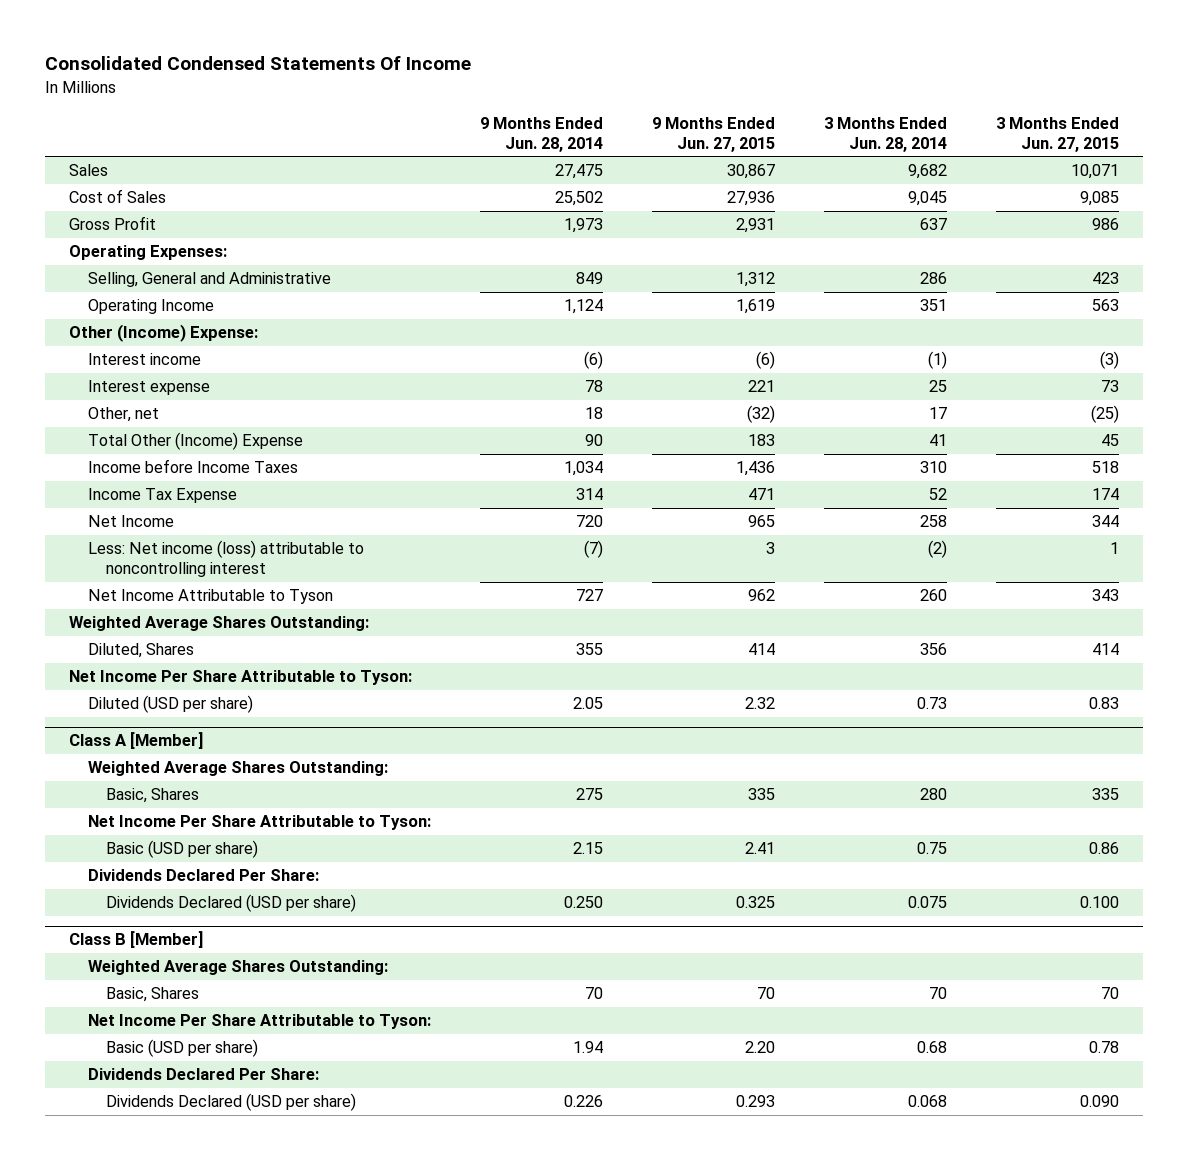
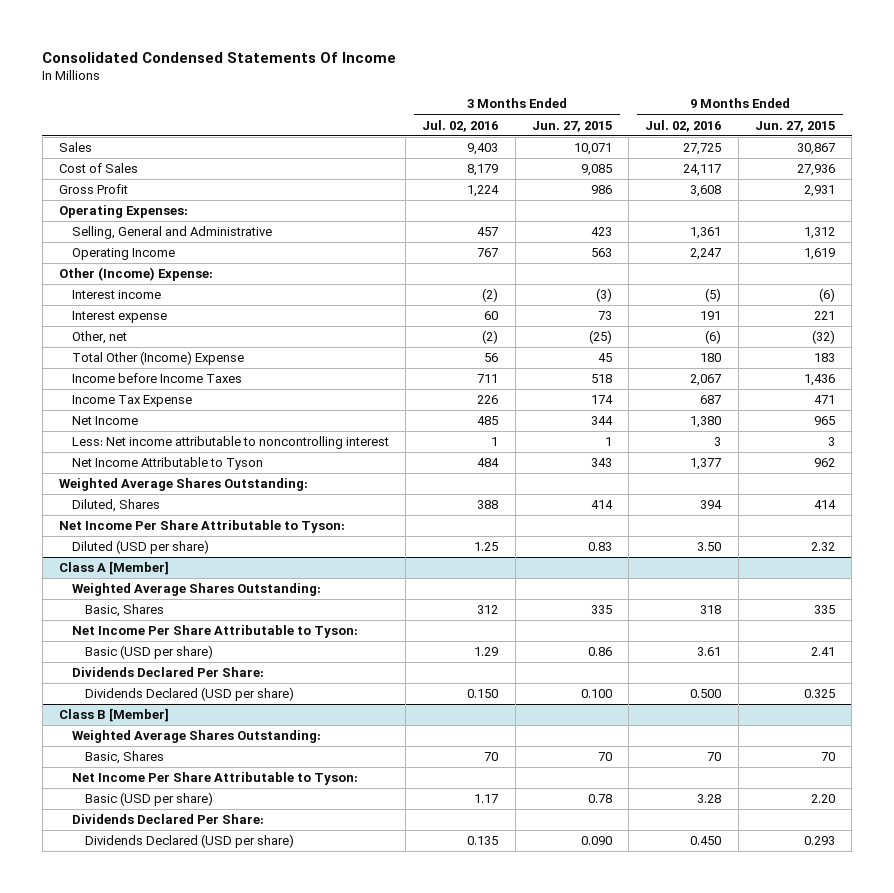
[479,116,603,152] 9 Months Ended Jun. 28, 2014 -> none
[823,116,947,152] 3 Months Ended Jun. 28, 2014 -> none
none -> [422,119,499,132] Jul. 02, 2016
none -> [645,119,722,132] Jul. 02, 2016
[87,540,364,578] Less: Net income (loss) attributable to noncontrolling interest -> [71,436,389,450] Less: Net income attributable to noncontrolling interest

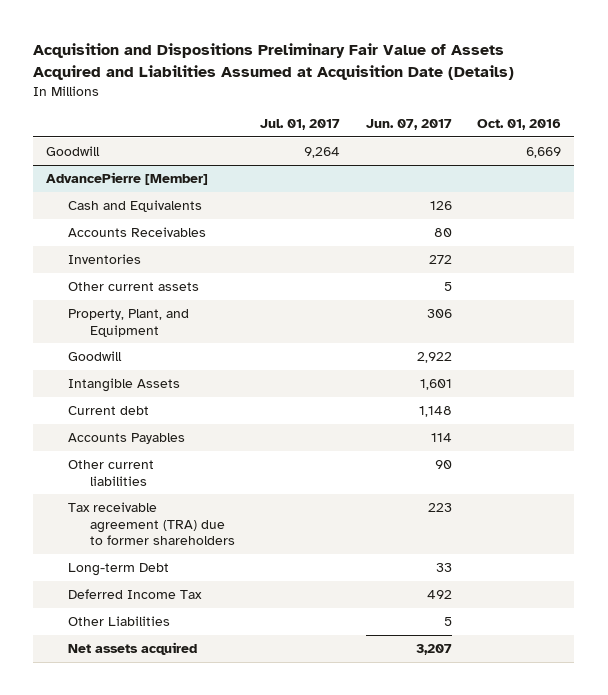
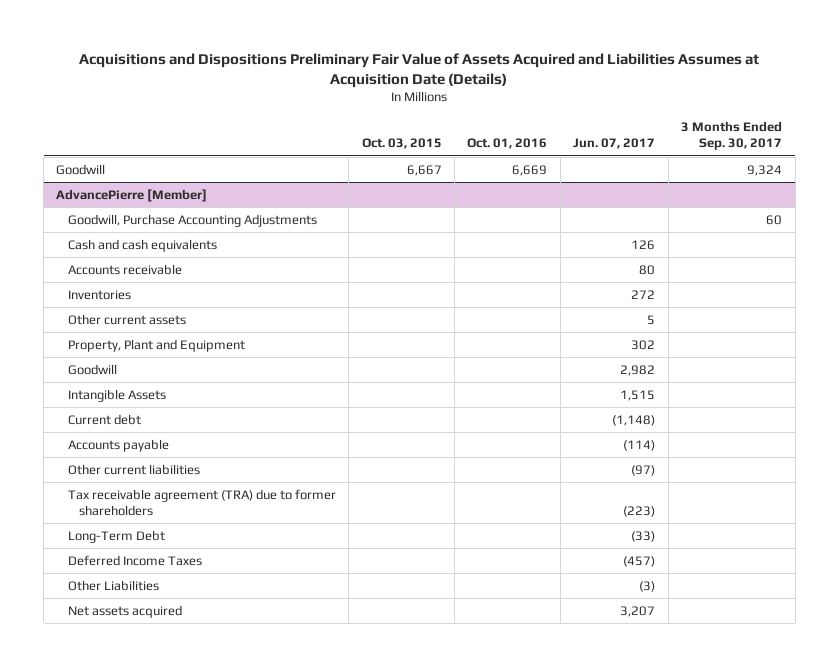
[33,43,515,80] Acquisition and Dispositions Preliminary Fair Value of Assets Acquired and Liabilities Assumed at Acquisition Date (Details) -> [79,52,760,88] Acquisitions and Dispositions Preliminary Fair Value of Assets Acquired and Liabilities Assumes at Acquisition Date (Details)
[260,119,341,131] Jul. 01, 2017 -> none
none -> [361,138,442,150] Oct. 03, 2015
none -> [681,121,783,151] 3 Months Ended Sep. 30, 2017
none -> [67,213,317,227] Goodwill, Purchase Accounting Adjustments
[68,200,203,213] Cash and Equivalents -> [67,238,217,252] Cash and cash equivalents
[68,227,207,238] Accounts Receivables -> [67,263,182,275] Accounts receivable
[68,309,190,337] Property, Plant, and Equipment -> [67,338,245,352] Property, Plant and Equipment
[426,309,452,319] 306 -> [631,339,656,350] 302
[416,352,452,364] 2,922 -> [620,364,656,376] 2,982
[419,379,452,391] 1,601 -> [620,389,656,401] 1,515
[418,406,452,418] 1,148 -> [612,414,656,426] (1,148)
[68,433,186,445] Accounts Payables -> [67,438,169,452] Accounts payable
[430,433,452,443] 114 -> [623,439,656,451] (114)
[434,460,452,470] 90 -> [631,464,656,476] (97)
[427,503,452,513] 223 -> [623,506,656,518] (223)
[68,563,170,577] Long-term Debt -> [67,529,165,543] Long-Term Debt
[435,563,452,573] 33 -> [631,530,656,542] (33)
[68,589,203,600] Deferred Income Tax -> [67,554,202,566] Deferred Income Taxes
[426,590,452,600] 492 -> [623,555,656,567] (457)
[443,617,452,627] 5 -> [639,580,656,592] (3)

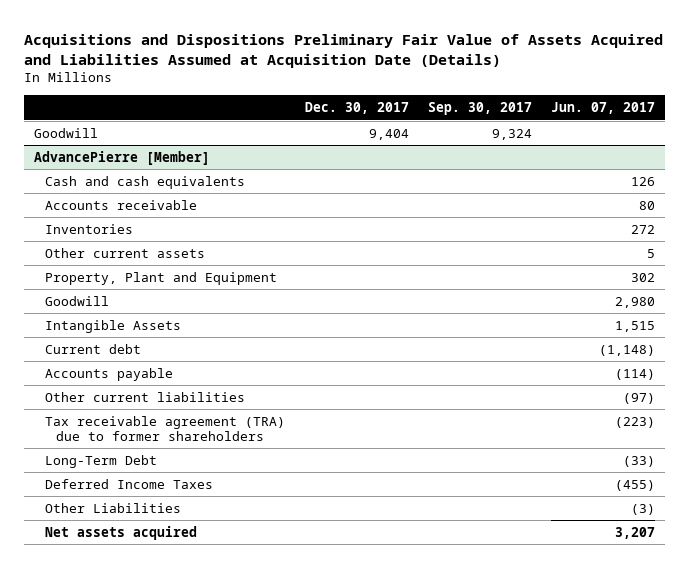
[79,52,760,88] Acquisitions and Dispositions Preliminary Fair Value of Assets Acquired and Liabilities Assumes at Acquisition Date (Details) -> [24,33,664,68] Acquisitions and Dispositions Preliminary Fair Value of Assets Acquired and Liabilities Assumed at Acquisition Date (Details)
[361,138,442,150] Oct. 03, 2015 -> none
[467,138,548,150] Oct. 01, 2016 -> none
[681,121,783,151] 3 Months Ended Sep. 30, 2017 -> none
none -> [304,102,409,115] Dec. 30, 2017
none -> [428,102,533,116] Sep. 30, 2017
[67,213,317,227] Goodwill, Purchase Accounting Adjustments -> none
[620,364,656,376] 2,982 -> [615,296,656,308] 2,980
[623,555,656,567] (457) -> [615,479,656,491] (455)

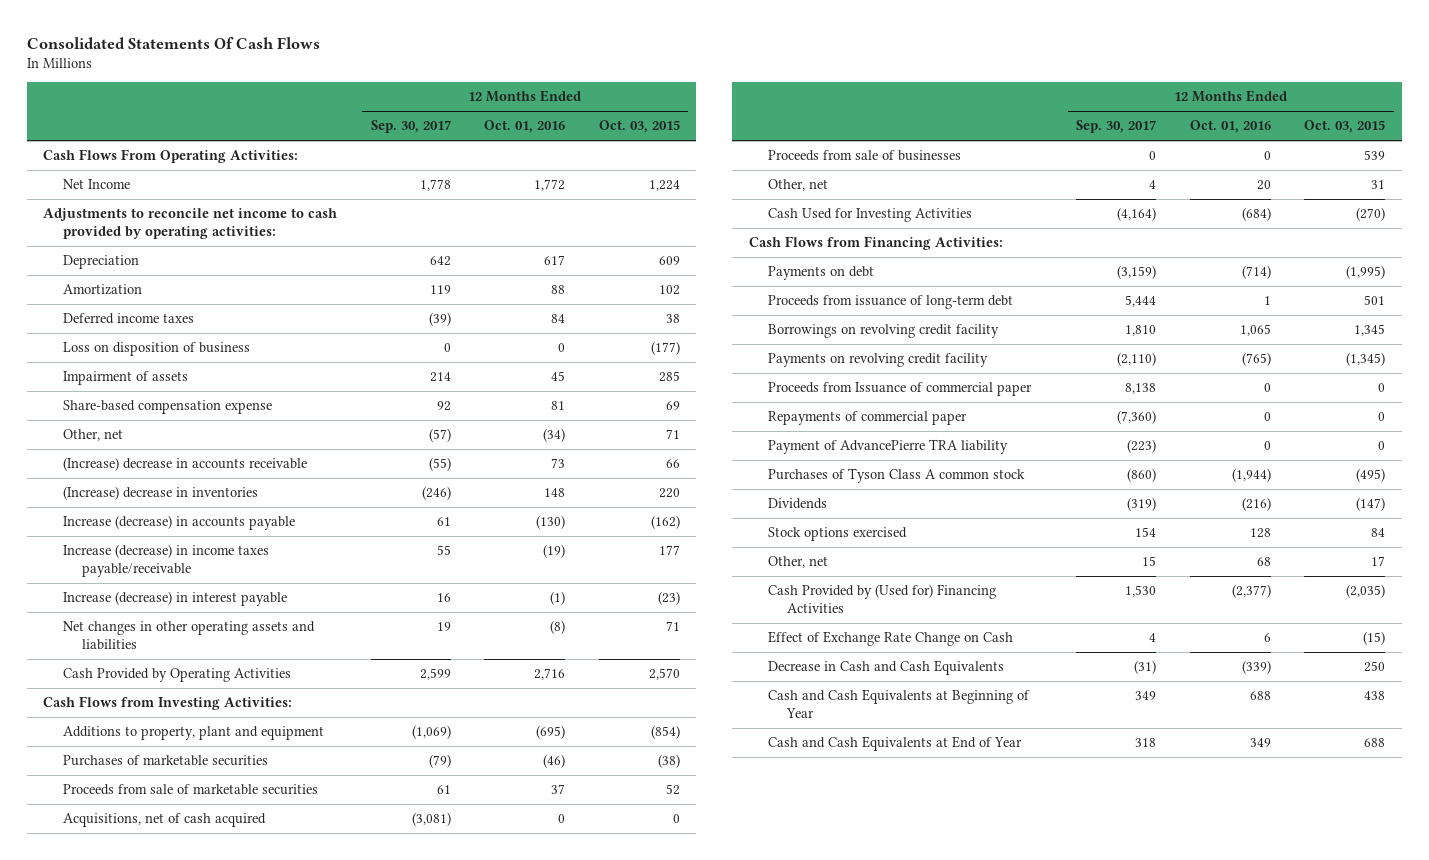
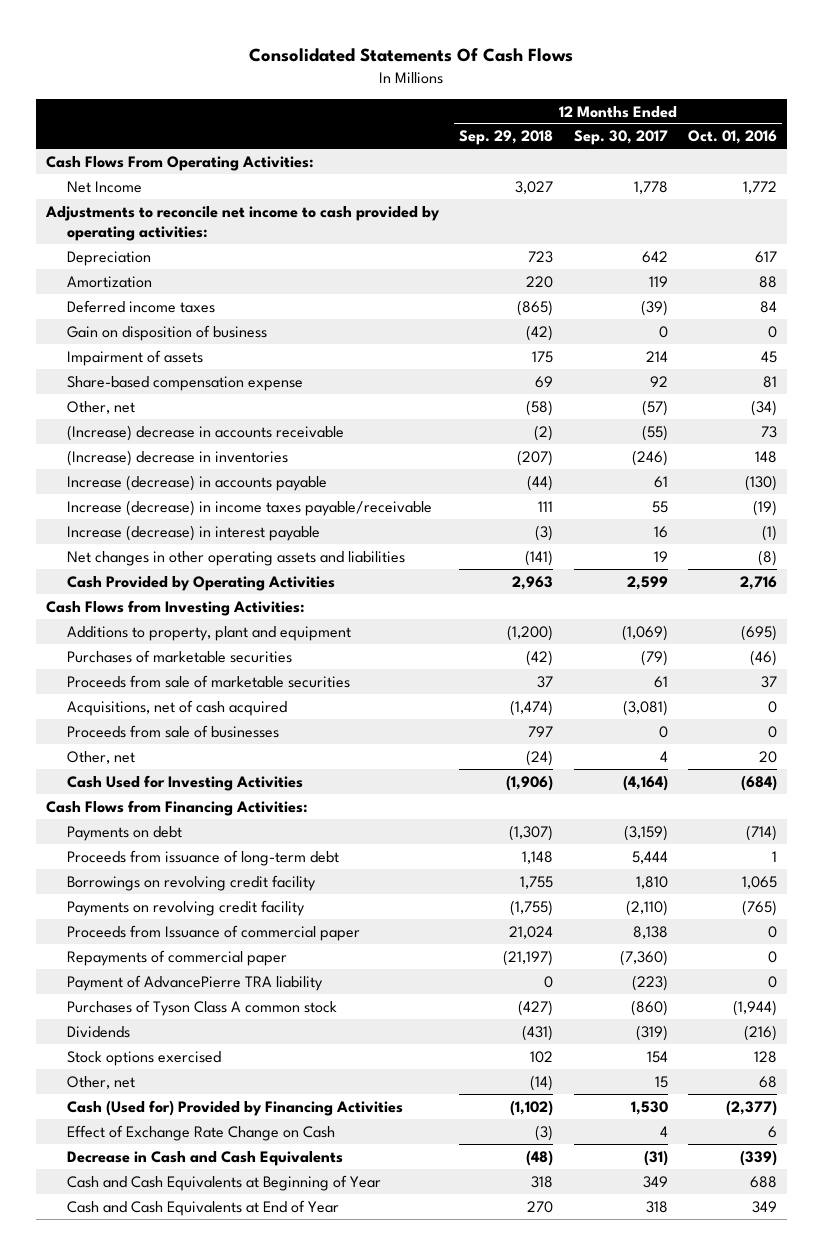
[598,120,680,134] Oct. 03, 2015 -> none
none -> [459,130,554,146] Sep. 29, 2018
[62,342,250,357] Loss on disposition of business -> [67,324,268,341] Gain on disposition of business
[768,584,997,614] Cash Provided by (Used for) Financing Activities -> [67,1099,404,1116] Cash (Used for) Provided by Financing Activities

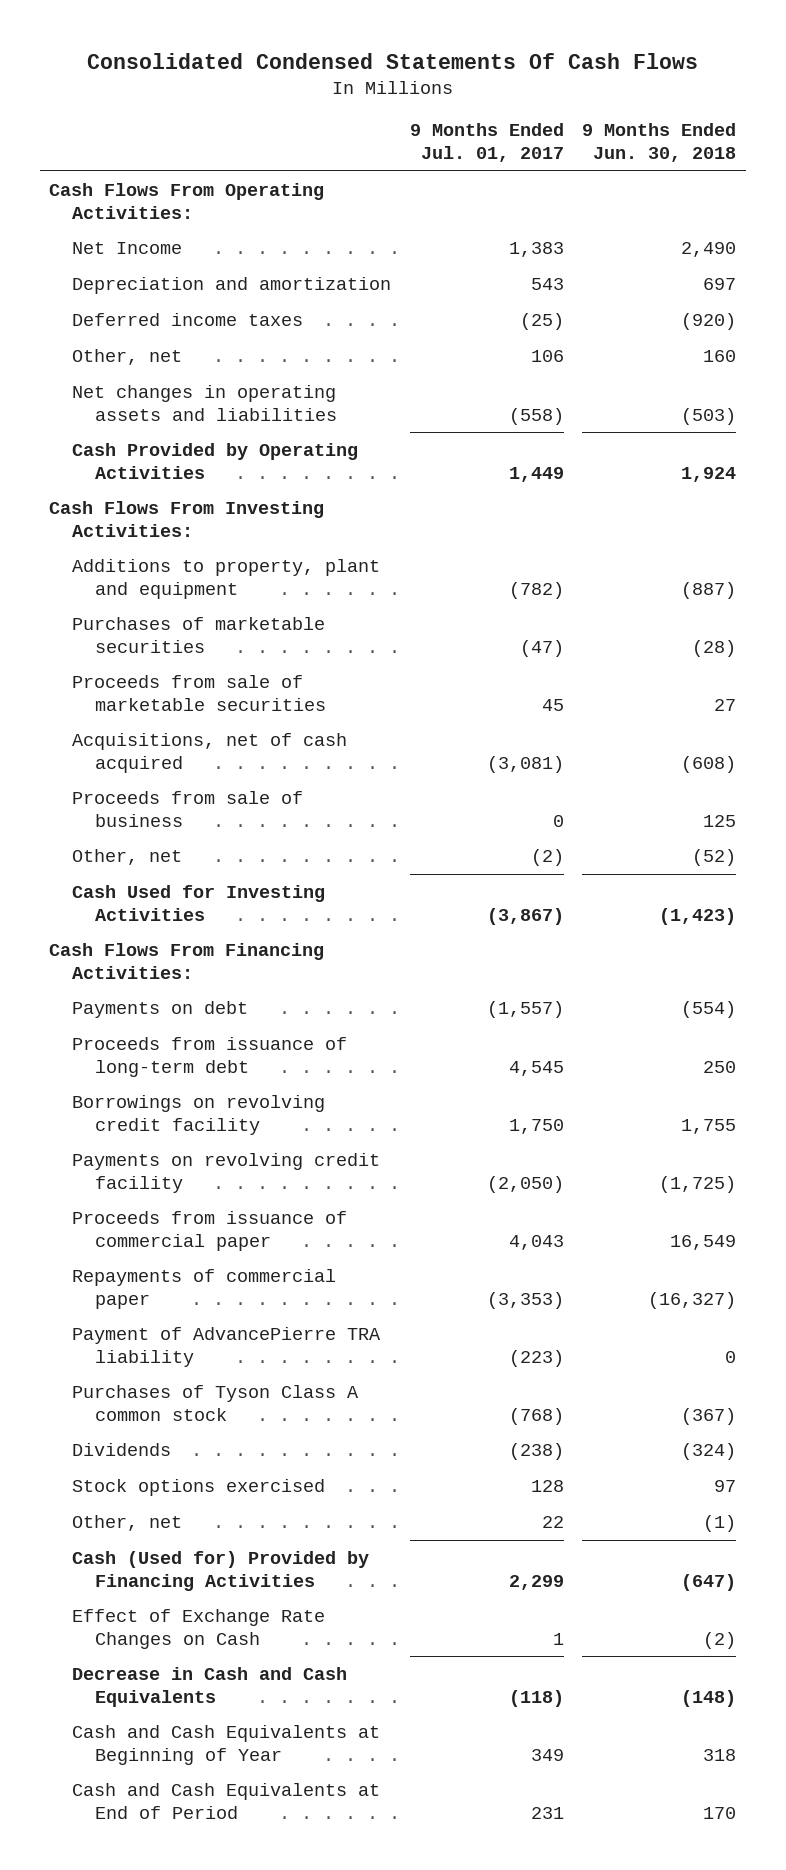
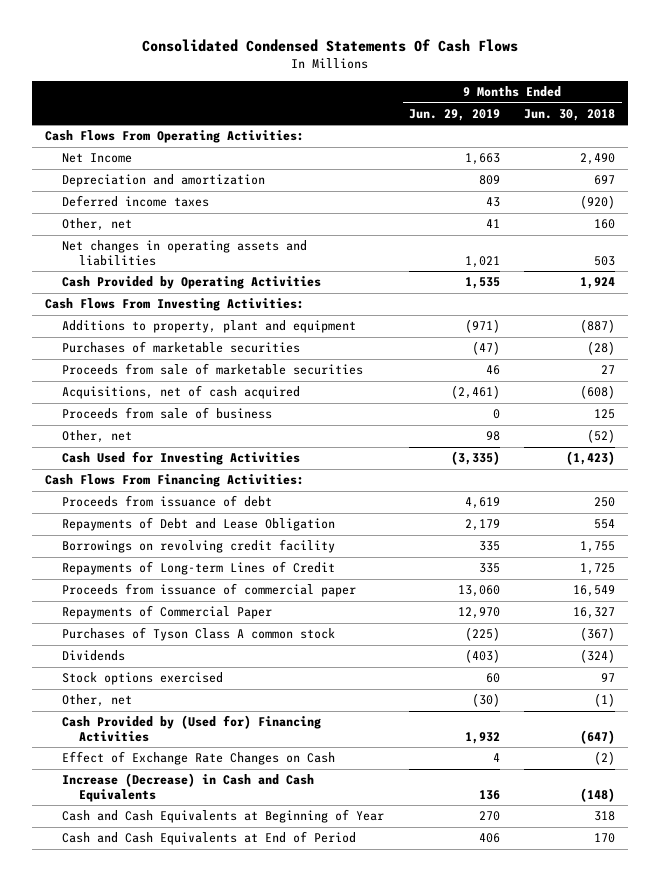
[409,123,564,163] 9 Months Ended Jul. 01, 2017 -> none
none -> [408,108,500,121] Jun. 29, 2019
[681,407,737,425] (503) -> [594,255,616,266] 503
[71,1000,248,1018] Payments on debt -> none
[71,1036,347,1077] Proceeds from issuance of long-term debt -> [62,495,273,508] Proceeds from issuance of debt
none -> [62,517,336,532] Repayments of Debt and Lease Obligation
[71,1152,380,1193] Payments on revolving credit facility -> none
none -> [62,561,336,576] Repayments of Long-term Lines of Credit
[71,1326,381,1367] Payment of AdvancePierre TRA liability -> none
[71,1268,336,1309] Repayments of commercial paper -> [62,605,273,620] Repayments of Commercial Paper
[648,1291,737,1309] (16,327) -> [573,607,616,620] 16,327
[71,1550,369,1591] Cash (Used for) Provided by Financing Activities -> [62,715,322,742] Cash Provided by (Used for) Financing Activities
[71,1666,347,1707] Decrease in Cash and Cash Equivalents -> [62,773,315,802] Increase (Decrease) in Cash and Cash Equivalents

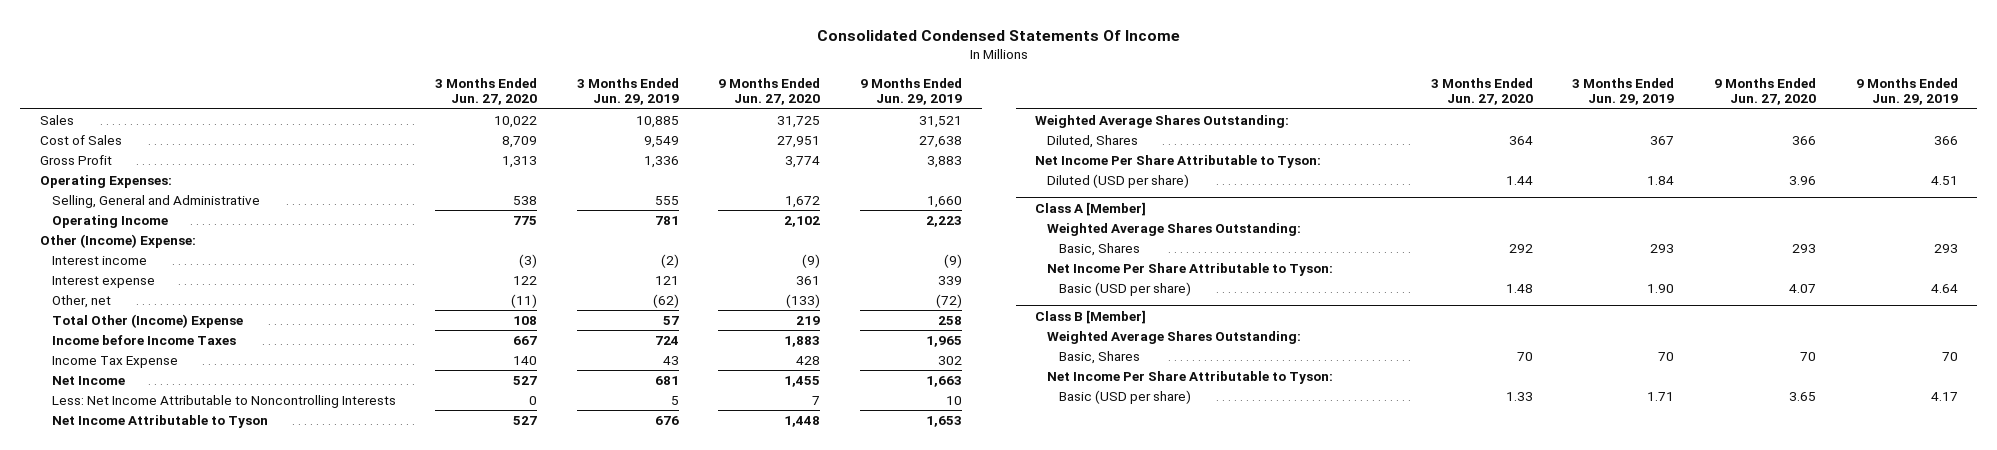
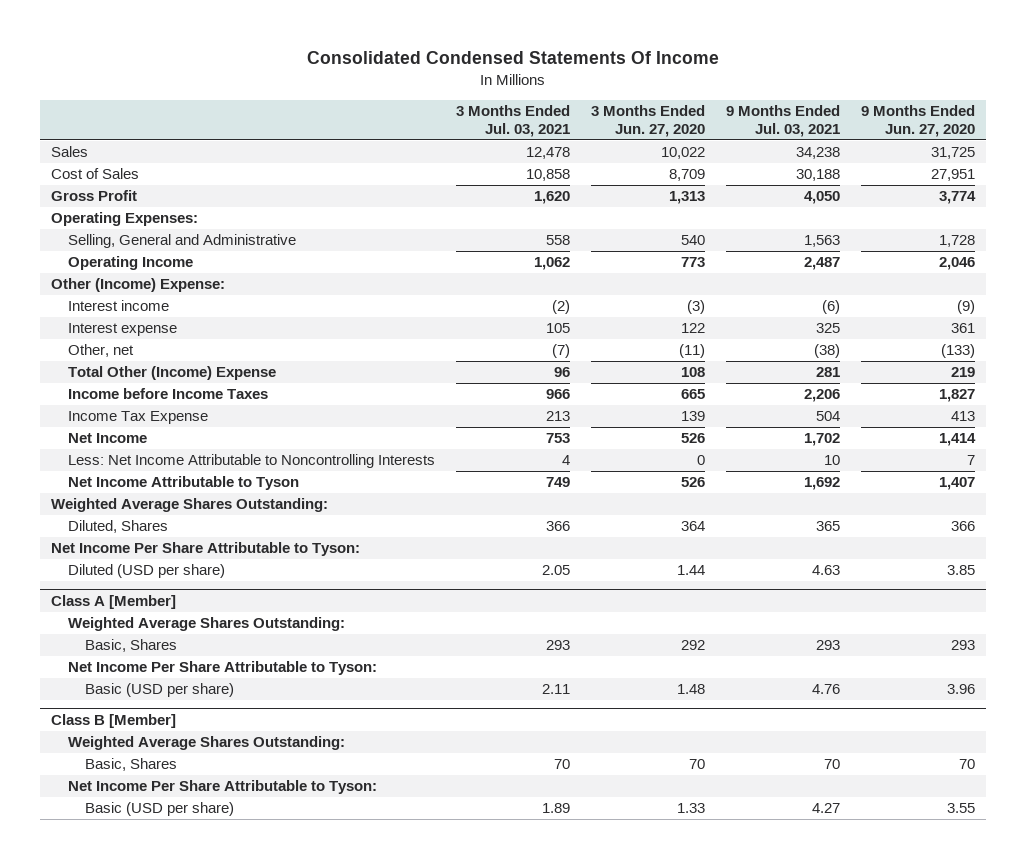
[576,77,679,106] 3 Months Ended Jun. 29, 2019 -> none
[860,77,963,106] 9 Months Ended Jun. 29, 2019 -> none
none -> [456,105,571,137] 3 Months Ended Jul. 03, 2021
none -> [726,105,841,137] 9 Months Ended Jul. 03, 2021
[513,195,538,205] 538 -> [681,235,706,246] 540
[785,195,821,208] 1,672 -> [939,235,976,248] 1,728
[513,215,538,225] 775 -> [681,257,706,268] 773
[784,215,821,227] 2,102 -> [939,257,976,271] 2,046
[513,335,538,345] 667 -> [681,389,706,400] 665
[784,335,821,347] 1,883 -> [939,389,976,403] 1,827
[513,355,538,365] 140 -> [681,411,706,422] 139
[796,355,821,365] 428 -> [951,411,976,422] 413
[513,375,538,385] 527 -> [681,433,706,444] 526
[784,375,821,387] 1,455 -> [939,433,977,447] 1,414
[513,415,538,425] 527 -> [681,477,706,488] 526
[784,415,821,427] 1,448 -> [939,477,976,491] 1,407
[1788,175,1816,185] 3.96 -> [947,565,976,576] 3.85
[1788,283,1816,293] 4.07 -> [947,684,976,695] 3.96
[1788,391,1816,401] 3.65 -> [947,803,976,814] 3.55

